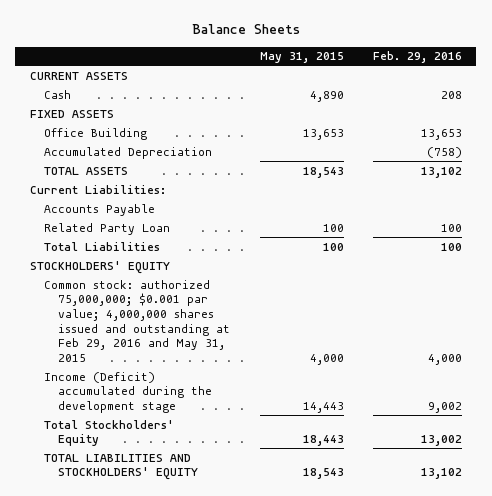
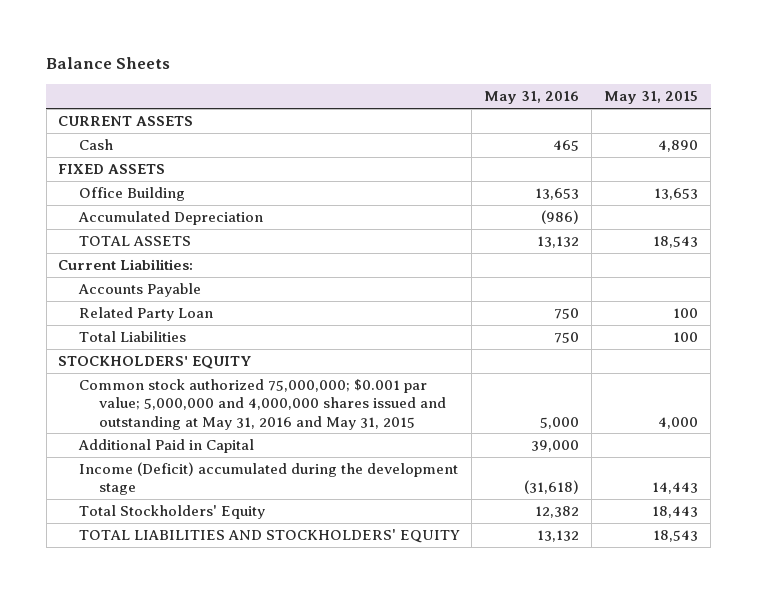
[372,51,462,64] Feb. 29, 2016 -> none
none -> [484,91,580,105] May 31, 2016
[44,279,231,363] Common stock: authorized 75,000,000; $0.001 par value; 4,000,000 shares issued and outstanding at Feb 29, 2016 and May 31, 2015 -> [78,379,446,430] Common stock authorized 75,000,000; $0.001 par value; 5,000,000 and 4,000,000 shares issued and outstanding at May 31, 2016 and May 31, 2015
none -> [77,439,254,454] Additional Paid in Capital

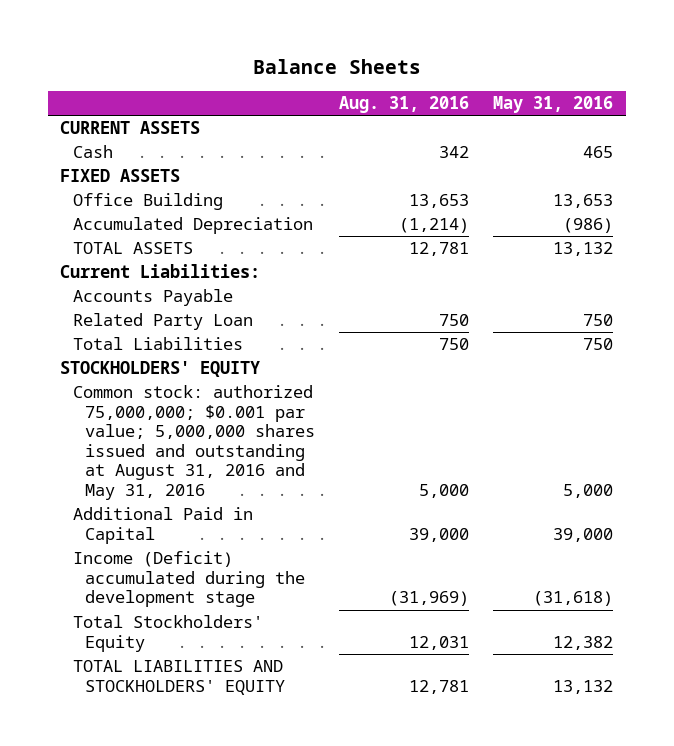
[604,91,699,105] May 31, 2015 -> none
none -> [339,96,470,114] Aug. 31, 2016
[78,379,446,430] Common stock authorized 75,000,000; $0.001 par value; 5,000,000 and 4,000,000 shares issued and outstanding at May 31, 2016 and May 31, 2015 -> [72,385,315,501] Common stock: authorized 75,000,000; $0.001 par value; 5,000,000 shares issued and outstanding at August 31, 2016 and May 31, 2016

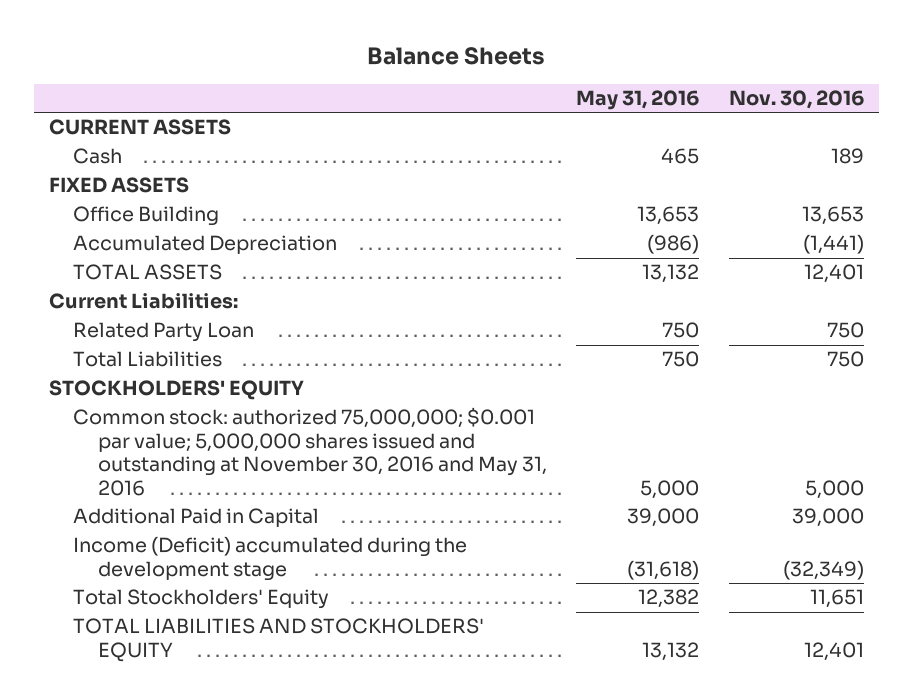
[339,96,470,114] Aug. 31, 2016 -> none
none -> [729,90,865,110] Nov. 30, 2016
[72,289,233,307] Accounts Payable -> none
[72,385,315,501] Common stock: authorized 75,000,000; $0.001 par value; 5,000,000 shares issued and outstanding at August 31, 2016 and May 31, 2016 -> [73,407,547,496] Common stock: authorized 75,000,000; $0.001 par value; 5,000,000 shares issued and outstanding at November 30, 2016 and May 31, 2016

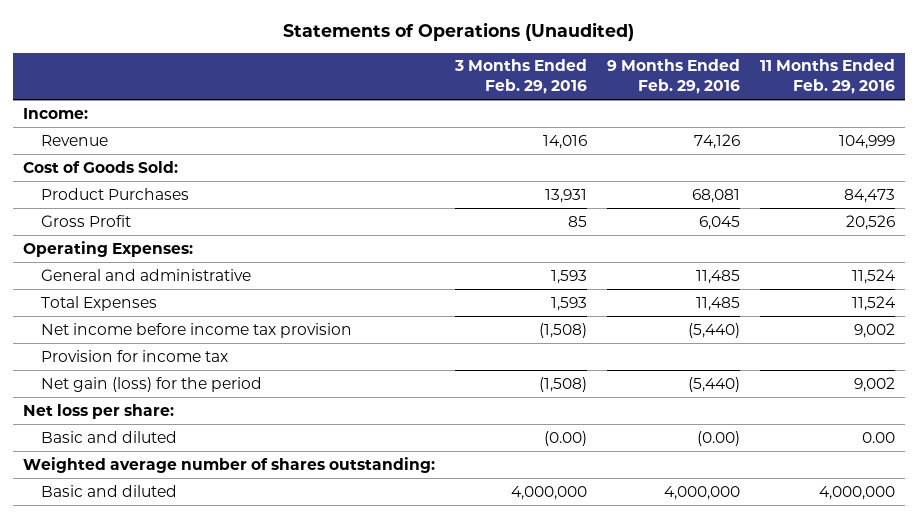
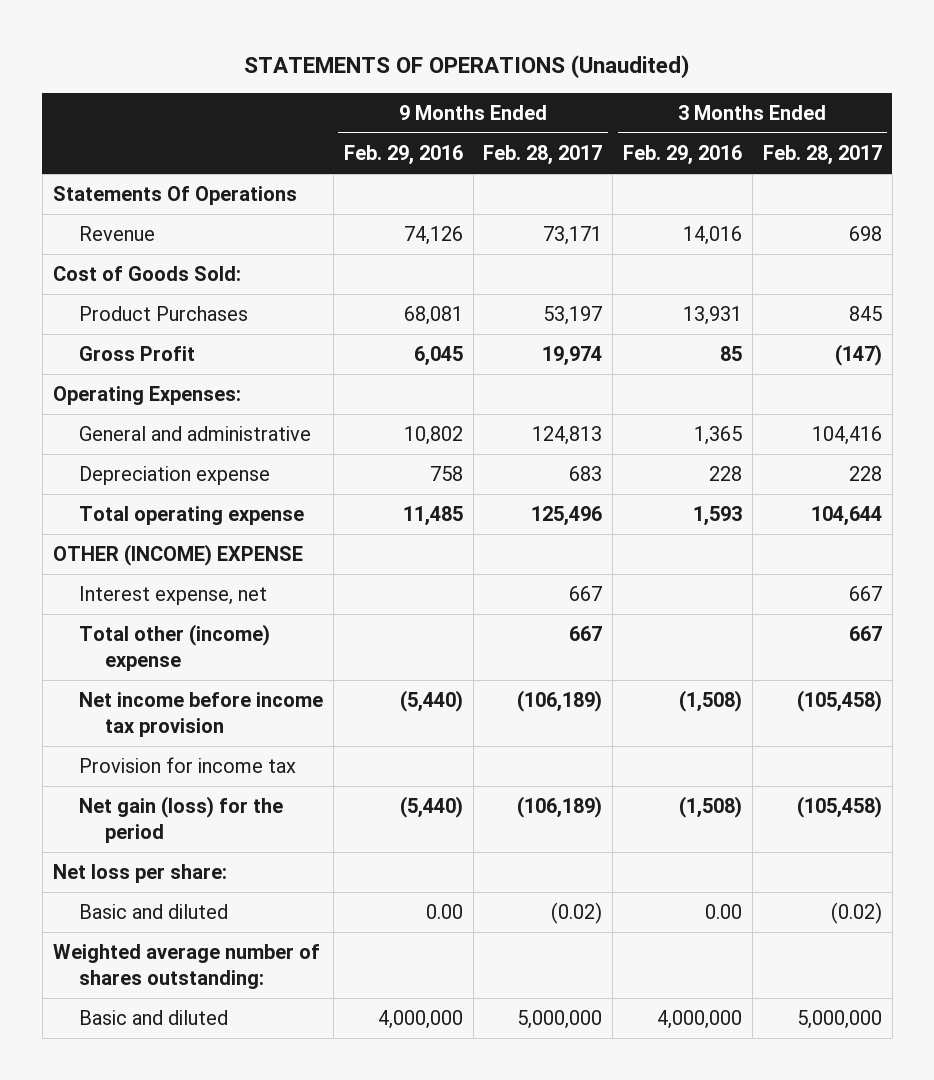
[283,22,635,42] Statements of Operations (Unaudited) -> [244,54,690,78] STATEMENTS OF OPERATIONS (Unaudited)
[760,59,896,95] 11 Months Ended Feb. 29, 2016 -> none
none -> [483,145,603,166] Feb. 28, 2017
none -> [762,145,882,166] Feb. 28, 2017
[23,107,89,119] Income: -> none
none -> [52,186,297,206] Statements Of Operations
[551,269,588,284] 1,593 -> [694,426,743,446] 1,365
[696,269,741,284] 11,485 -> [403,426,463,446] 10,802
none -> [78,466,270,486] Depreciation expense
[40,295,157,311] Total Expenses -> [78,506,304,526] Total operating expense
none -> [52,544,303,567] OTHER (INCOME) EXPENSE
none -> [78,586,267,606] Interest expense, net
none -> [78,624,270,671] Total other (income) expense
[544,430,588,446] (0.00) -> [705,904,743,920] 0.00
[697,430,741,446] (0.00) -> [425,904,463,920] 0.00

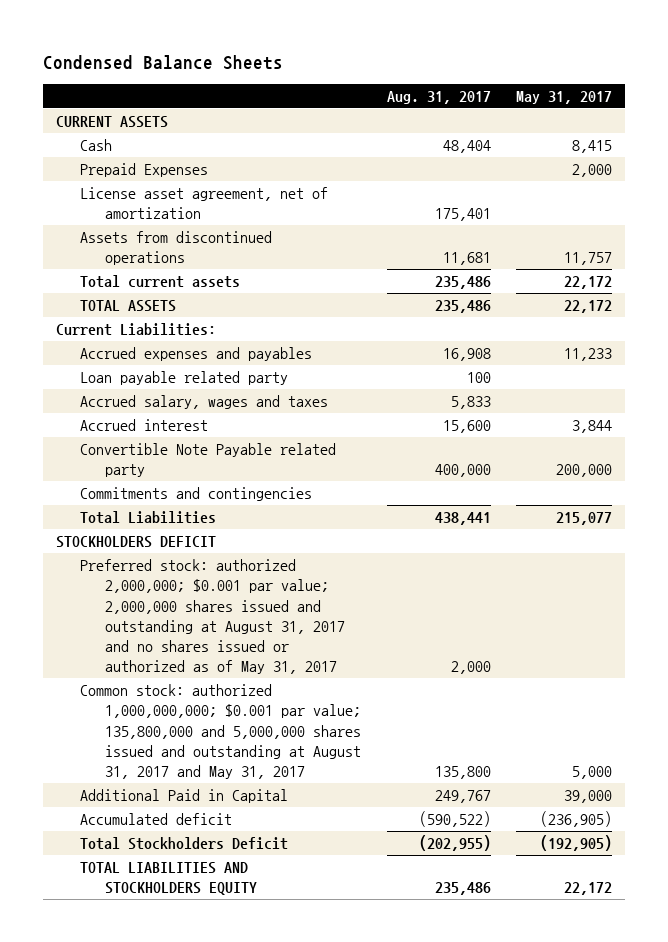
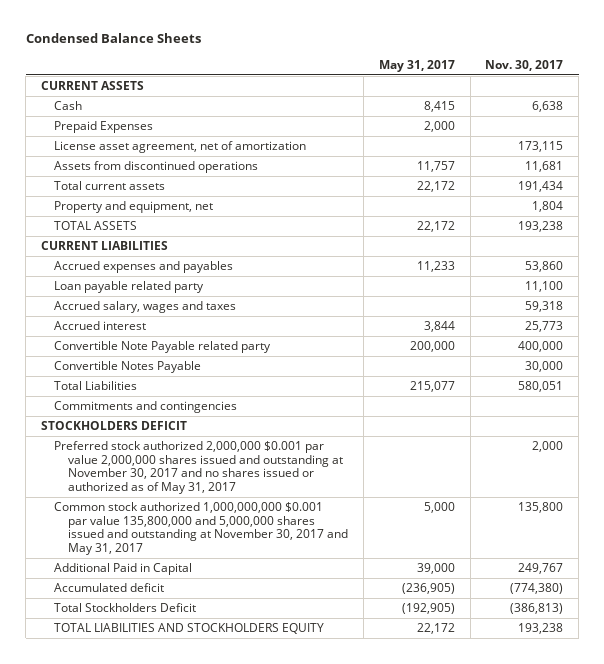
[386,90,491,104] Aug. 31, 2017 -> none
none -> [485,59,564,71] Nov. 30, 2017
none -> [54,201,214,214] Property and equipment, net
[55,323,216,337] Current Liabilities: -> [40,241,168,251] CURRENT LIABILITIES
none -> [54,361,202,374] Convertible Notes Payable
[80,487,313,502] Commitments and contingencies -> [54,401,238,414] Commitments and contingencies
[80,559,346,675] Preferred stock: authorized 2,000,000; $0.001 par value; 2,000,000 shares issued and outstanding at August 31, 2017 and no shares issued or authorized as of May 31, 2017 -> [54,441,343,494] Preferred stock authorized 2,000,000 $0.001 par value 2,000,000 shares issued and outstanding at November 30, 2017 and no shares issued or authorized as of May 31, 2017
[80,684,362,779] Common stock: authorized 1,000,000,000; $0.001 par value; 135,800,000 and 5,000,000 shares issued and outstanding at August 31, 2017 and May 31, 2017 -> [54,502,348,555] Common stock authorized 1,000,000,000 $0.001 par value 135,800,000 and 5,000,000 shares issued and outstanding at November 30, 2017 and May 31, 2017

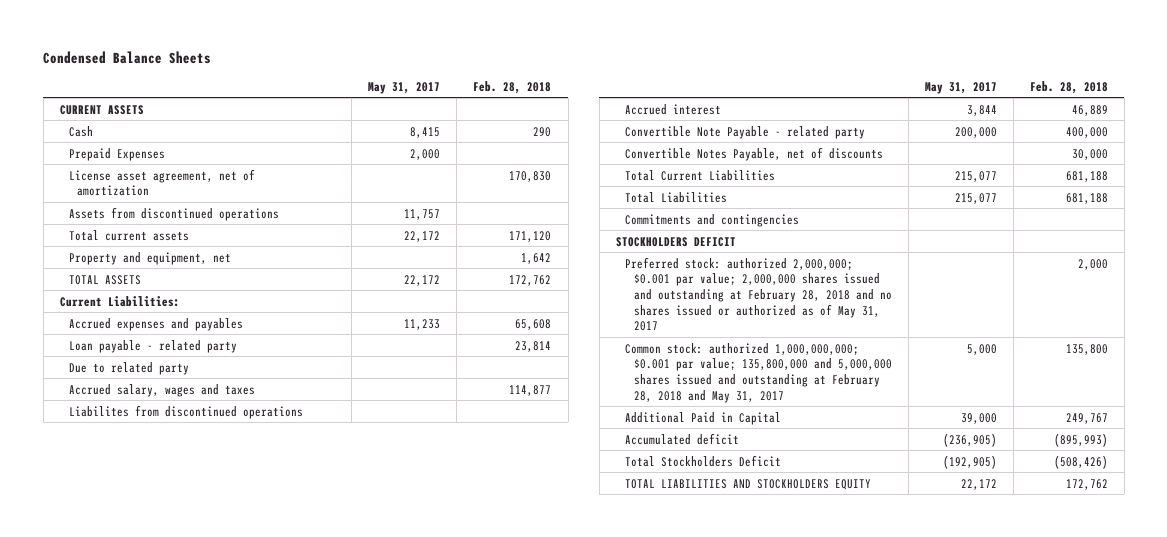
[485,59,564,71] Nov. 30, 2017 -> none
none -> [473,80,552,94] Feb. 28, 2018
[40,241,168,251] CURRENT LIABILITIES -> [59,295,180,307] Current Liabilities:
[54,281,205,294] Loan payable related party -> [68,339,237,353] Loan payable - related party
none -> [68,361,189,375] Due to related party
none -> [68,404,303,419] Liabilites from discontinued operations
[54,341,272,354] Convertible Note Payable related party -> [624,125,865,139] Convertible Note Payable - related party
[54,361,202,374] Convertible Notes Payable -> [624,146,883,161] Convertible Notes Payable, net of discounts
none -> [624,169,775,181] Total Current Liabilities
[54,441,343,494] Preferred stock authorized 2,000,000 $0.001 par value 2,000,000 shares issued and outstanding at November 30, 2017 and no shares issued or authorized as of May 31, 2017 -> [624,256,892,332] Preferred stock: authorized 2,000,000; $0.001 par value; 2,000,000 shares issued and outstanding at February 28, 2018 and no shares issued or authorized as of May 31, 2017
[54,502,348,555] Common stock authorized 1,000,000,000 $0.001 par value 135,800,000 and 5,000,000 shares issued and outstanding at November 30, 2017 and May 31, 2017 -> [624,342,892,403] Common stock: authorized 1,000,000,000; $0.001 par value; 135,800,000 and 5,000,000 shares issued and outstanding at February 28, 2018 and May 31, 2017

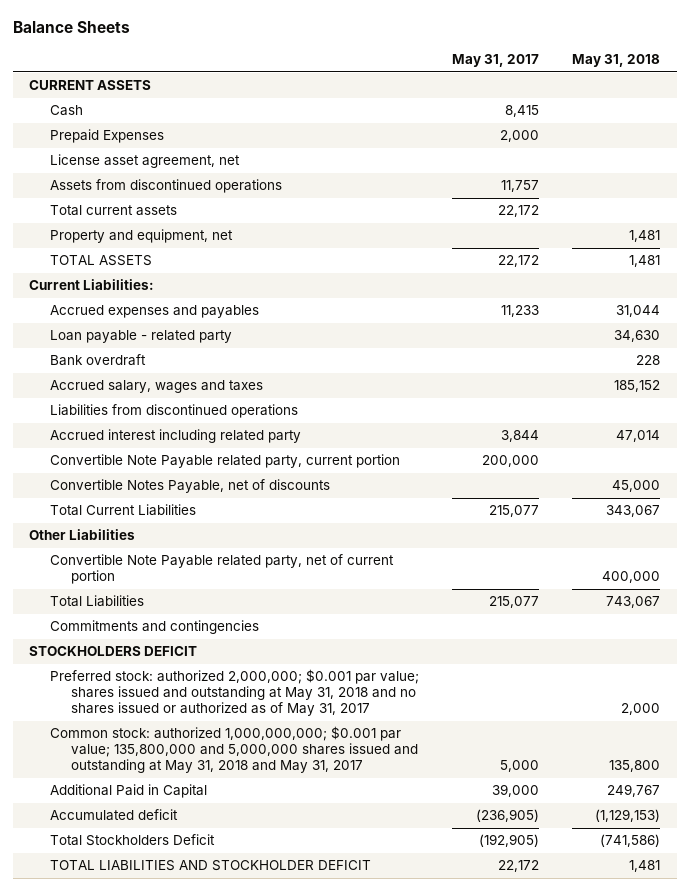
[43,50,212,64] Condensed Balance Sheets -> [12,21,130,34] Balance Sheets
[473,80,552,94] Feb. 28, 2018 -> none
none -> [572,53,661,67] May 31, 2018
[68,168,255,197] License asset agreement, net of amortization -> [50,154,241,169] License asset agreement, net
[68,361,189,375] Due to related party -> none
none -> [50,354,147,367] Bank overdraft
[68,404,303,419] Liabilites from discontinued operations -> [50,404,299,419] Liabilities from discontinued operations
[624,103,721,115] Accrued interest -> [50,429,302,444] Accrued interest including related party
[624,125,865,139] Convertible Note Payable - related party -> [50,454,401,469] Convertible Note Payable related party, current portion
none -> [29,529,136,541] Other Liabilities
none -> [50,554,395,585] Convertible Note Payable related party, net of current portion
[624,256,892,332] Preferred stock: authorized 2,000,000; $0.001 par value; 2,000,000 shares issued and outstanding at February 28, 2018 and no shares issued or authorized as of May 31, 2017 -> [50,669,420,717] Preferred stock: authorized 2,000,000; $0.001 par value; shares issued and outstanding at May 31, 2018 and no shares issued or authorized as of May 31, 2017
[624,342,892,403] Common stock: authorized 1,000,000,000; $0.001 par value; 135,800,000 and 5,000,000 shares issued and outstanding at February 28, 2018 and May 31, 2017 -> [50,726,418,774] Common stock: authorized 1,000,000,000; $0.001 par value; 135,800,000 and 5,000,000 shares issued and outstanding at May 31, 2018 and May 31, 2017
[624,478,871,490] TOTAL LIABILITIES AND STOCKHOLDERS EQUITY -> [50,860,372,872] TOTAL LIABILITIES AND STOCKHOLDER DEFICIT

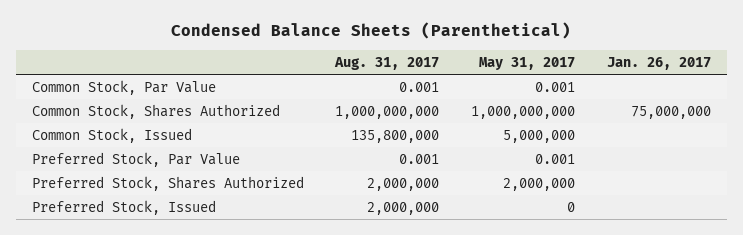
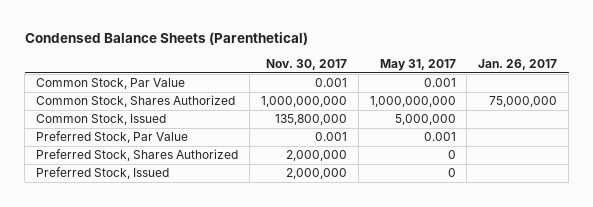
[334,56,440,70] Aug. 31, 2017 -> none
none -> [265,59,347,71] Nov. 30, 2017
[503,177,576,191] 2,000,000 -> [447,150,456,160] 0

